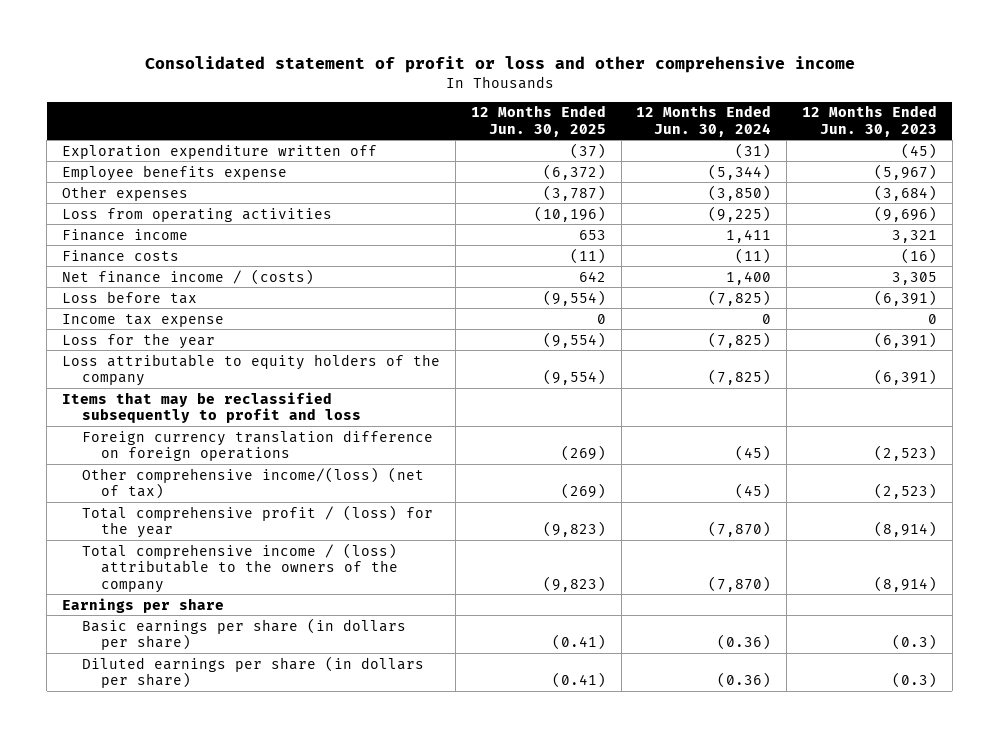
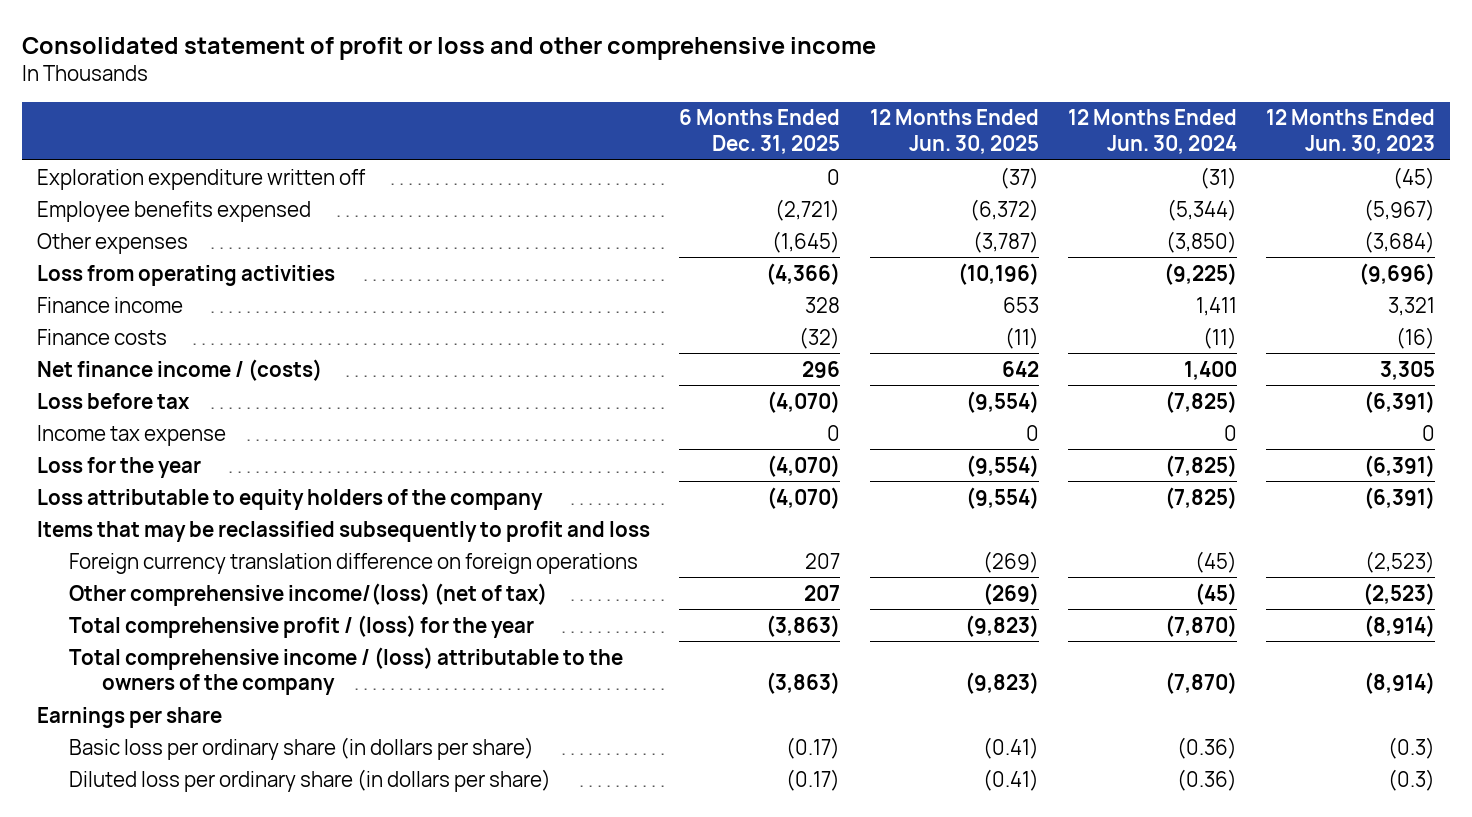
none -> [679,109,841,155] 6 Months Ended Dec. 31, 2025
[62,164,288,181] Employee benefits expense -> [36,200,311,222] Employee benefits expensed
[81,617,406,651] Basic earnings per share (in dollars per share) -> [69,736,535,760] Basic loss per ordinary share (in dollars per share)
[81,655,424,689] Diluted earnings per share (in dollars per share) -> [69,768,552,792] Diluted loss per ordinary share (in dollars per share)

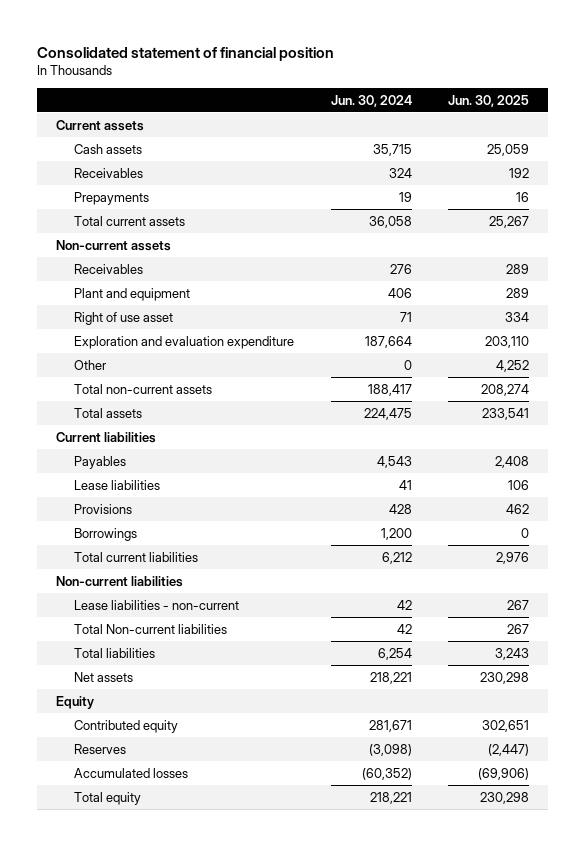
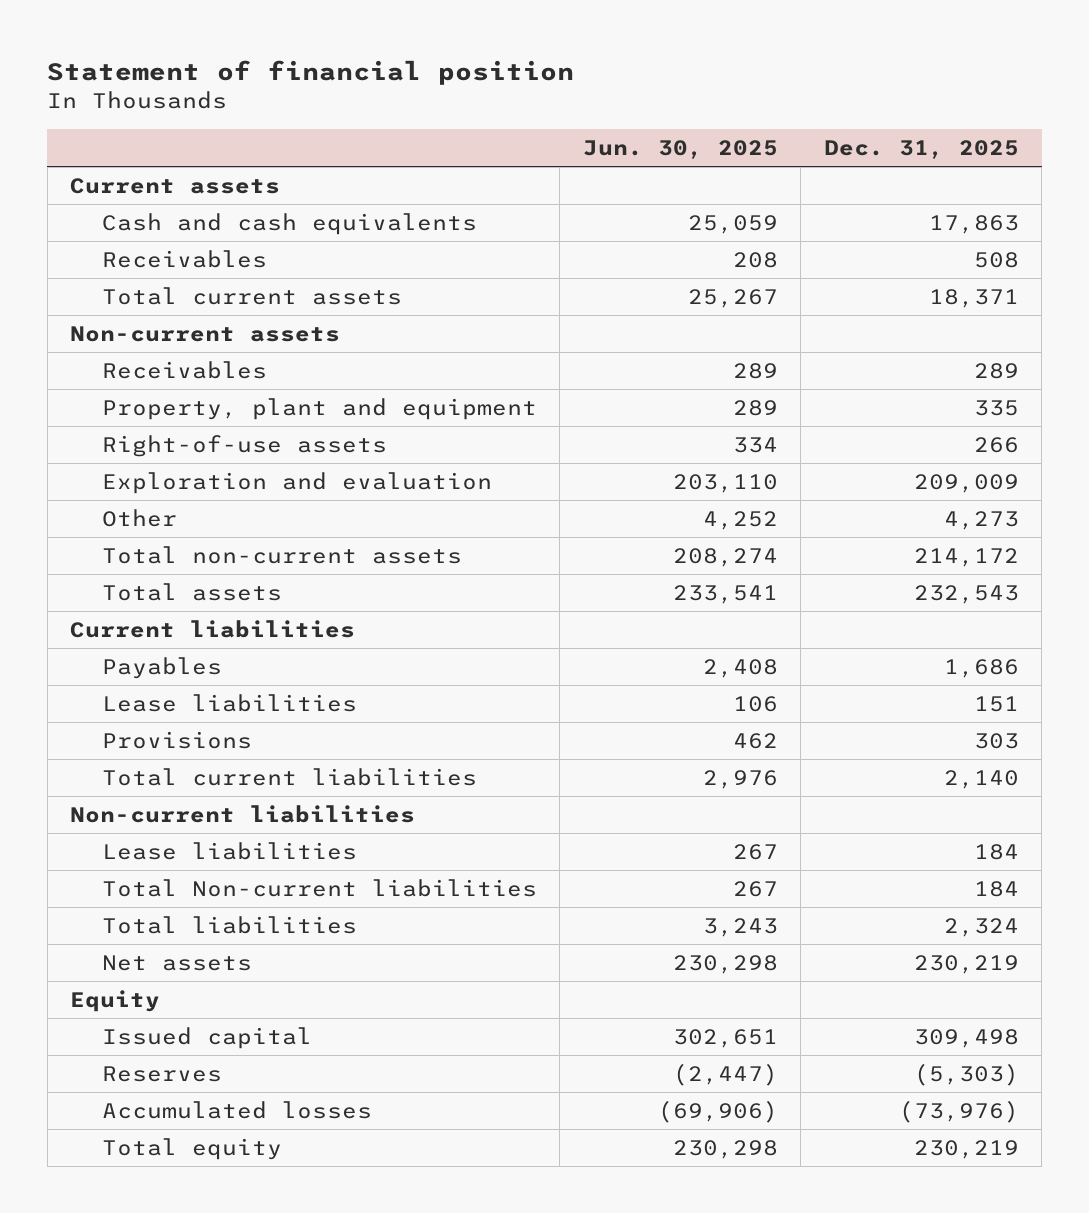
[37,46,335,61] Consolidated statement of financial position -> [47,59,575,85] Statement of financial position
[330,94,412,107] Jun. 30, 2024 -> none
none -> [823,140,1019,160] Dec. 31, 2025
[73,191,149,205] Prepayments -> none
[73,143,142,154] Cash assets -> [101,212,477,235] Cash and cash equivalents
[509,167,530,178] 192 -> [732,251,778,268] 208
[73,287,190,301] Plant and equipment -> [101,397,537,420] Property, plant and equipment
[73,311,173,325] Right of use asset -> [101,434,387,457] Right-of-use assets
[73,335,294,349] Exploration and evaluation expenditure -> [101,471,492,494] Exploration and evaluation
[73,527,137,541] Borrowings -> none
[73,599,239,610] Lease liabilities - non-current -> [101,841,357,860] Lease liabilities
[73,719,178,733] Contributed equity -> [101,1026,312,1049] Issued capital

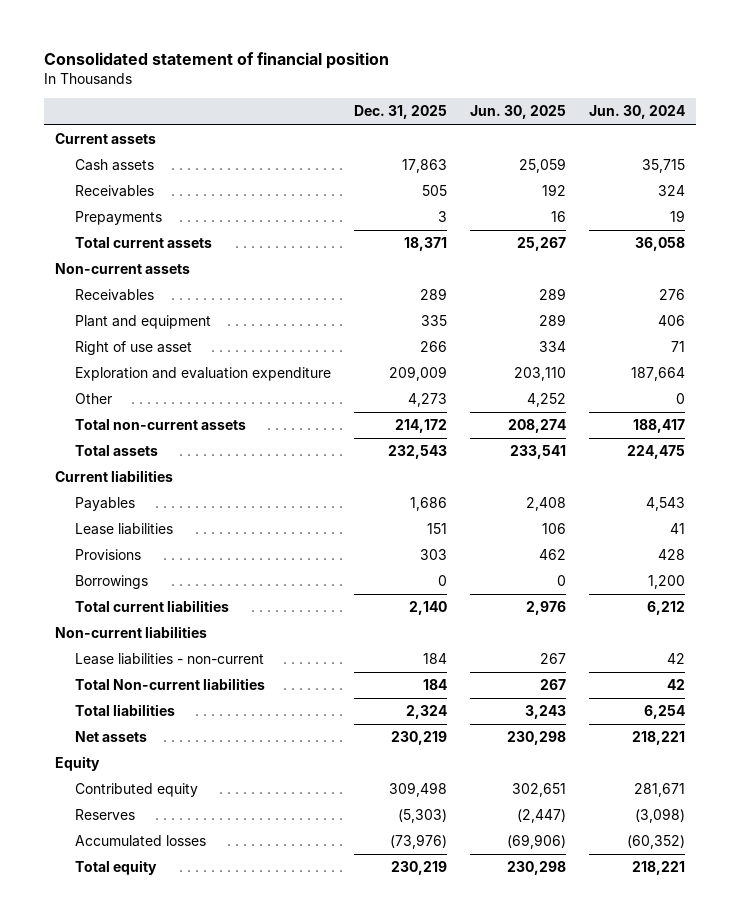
[47,59,575,85] Statement of financial position -> [43,52,389,70] Consolidated statement of financial position
none -> [588,105,685,120] Jun. 30, 2024
[101,212,477,235] Cash and cash equivalents -> [75,159,155,172] Cash assets
[732,251,778,268] 208 -> [541,184,566,197] 192
[973,251,1019,268] 508 -> [422,185,448,197] 505
none -> [75,211,163,226] Prepayments
[101,397,537,420] Property, plant and equipment -> [75,315,212,330] Plant and equipment
[101,434,387,457] Right-of-use assets -> [75,341,193,356] Right of use asset
[101,471,492,494] Exploration and evaluation -> [75,367,332,382] Exploration and evaluation expenditure
none -> [75,575,149,590] Borrowings
[101,841,357,860] Lease liabilities -> [75,653,265,666] Lease liabilities - non-current
[101,1026,312,1049] Issued capital -> [75,783,199,798] Contributed equity

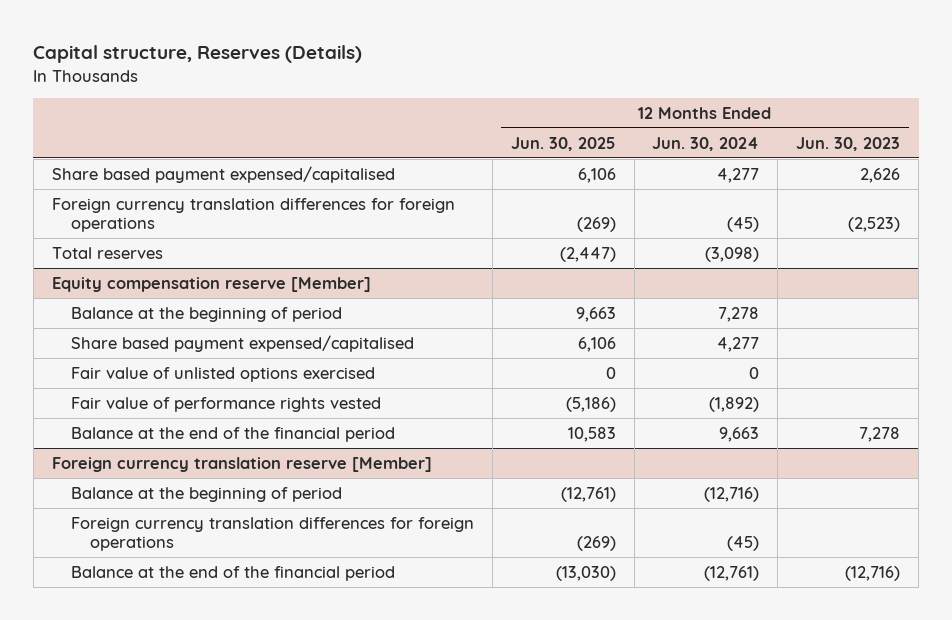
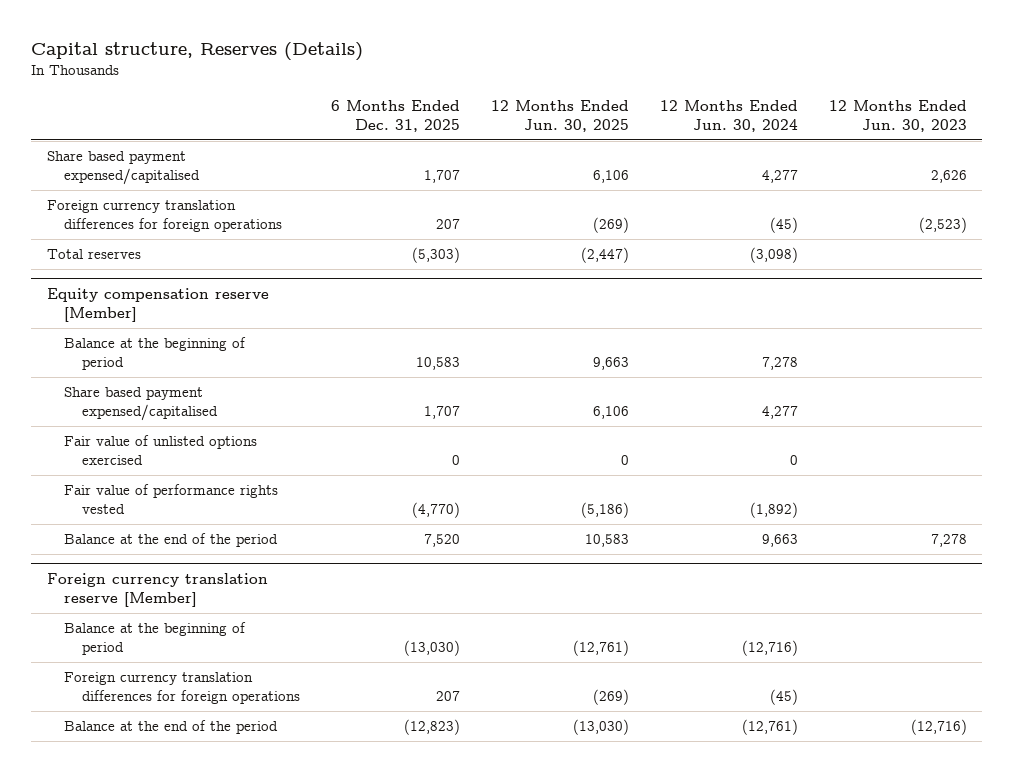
none -> [330,99,460,132] 6 Months Ended Dec. 31, 2025
[70,426,395,442] Balance at the end of the financial period -> [64,533,279,548] Balance at the end of the period
[70,565,395,581] Balance at the end of the financial period -> [64,720,279,735] Balance at the end of the period

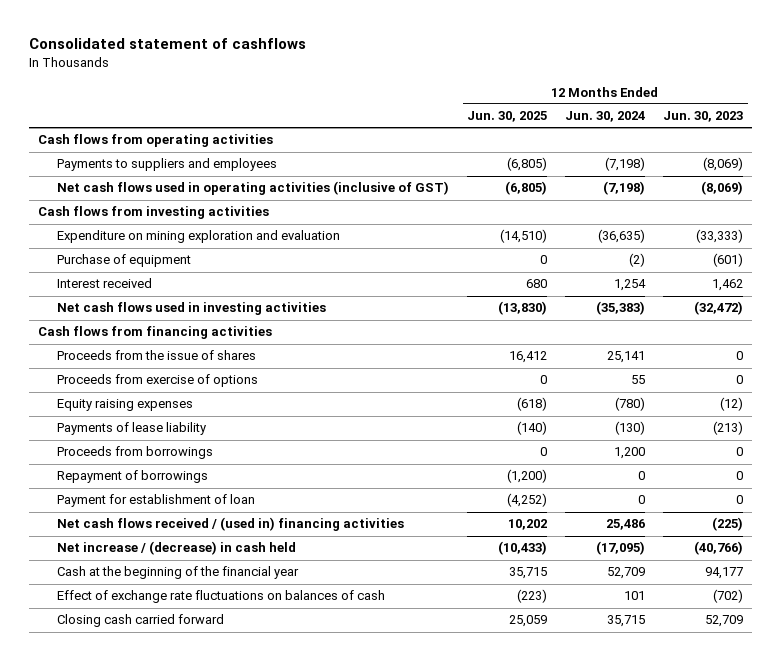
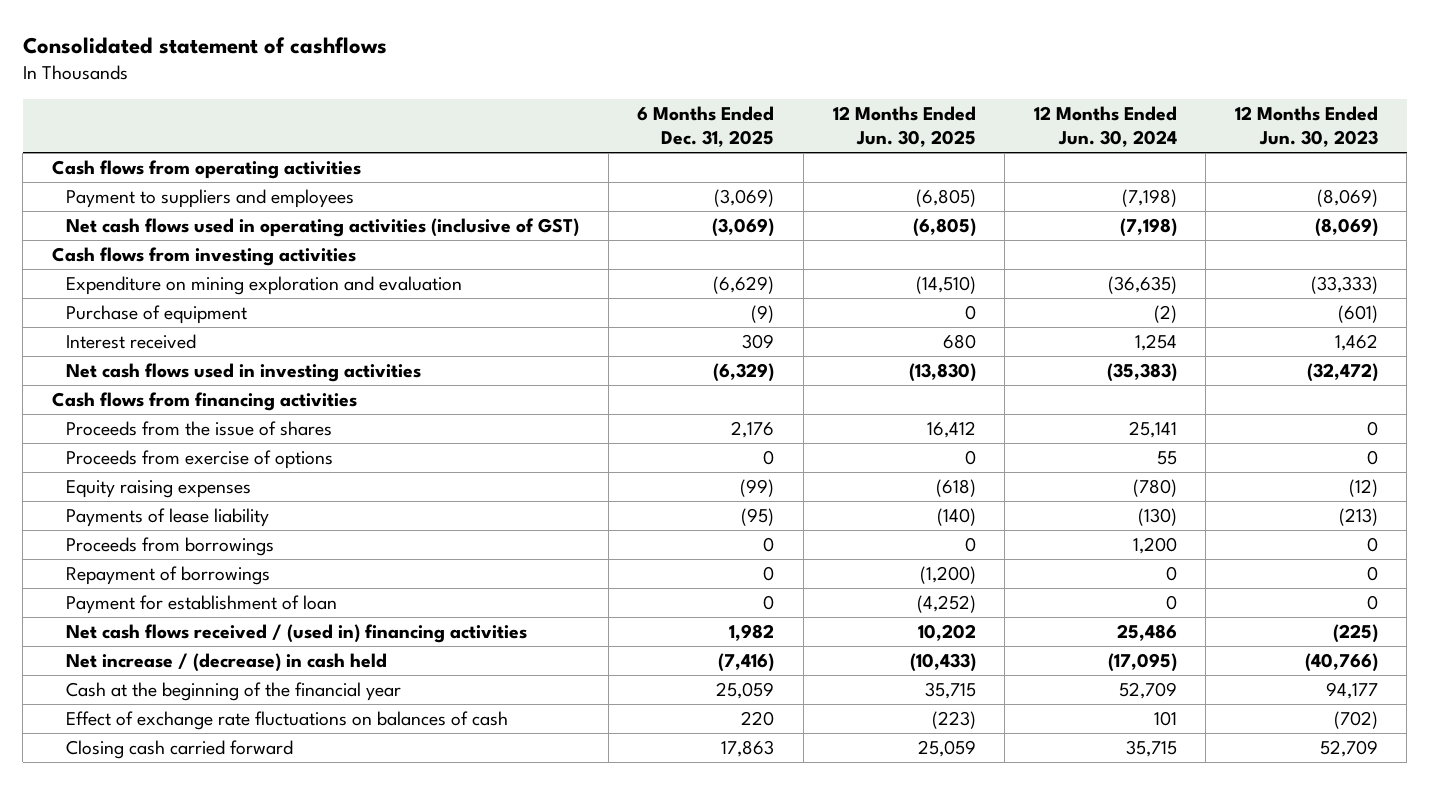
none -> [637,105,775,147] 6 Months Ended Dec. 31, 2025
[57,158,278,172] Payments to suppliers and employees -> [66,189,355,209] Payment to suppliers and employees

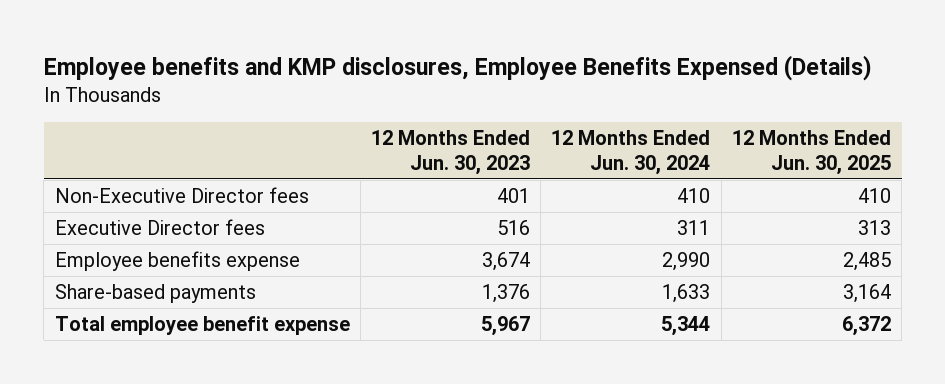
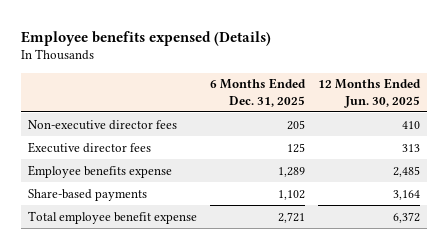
[43,54,872,81] Employee benefits and KMP disclosures, Employee Benefits Expensed (Details) -> [20,30,271,46] Employee benefits expensed (Details)
[370,130,530,175] 12 Months Ended Jun. 30, 2023 -> none
[551,130,711,175] 12 Months Ended Jun. 30, 2024 -> none
none -> [209,78,306,108] 6 Months Ended Dec. 31, 2025
[54,187,309,204] Non-Executive Director fees -> [27,119,177,130] Non-executive director fees
[54,219,265,236] Executive Director fees -> [27,141,151,153] Executive director fees

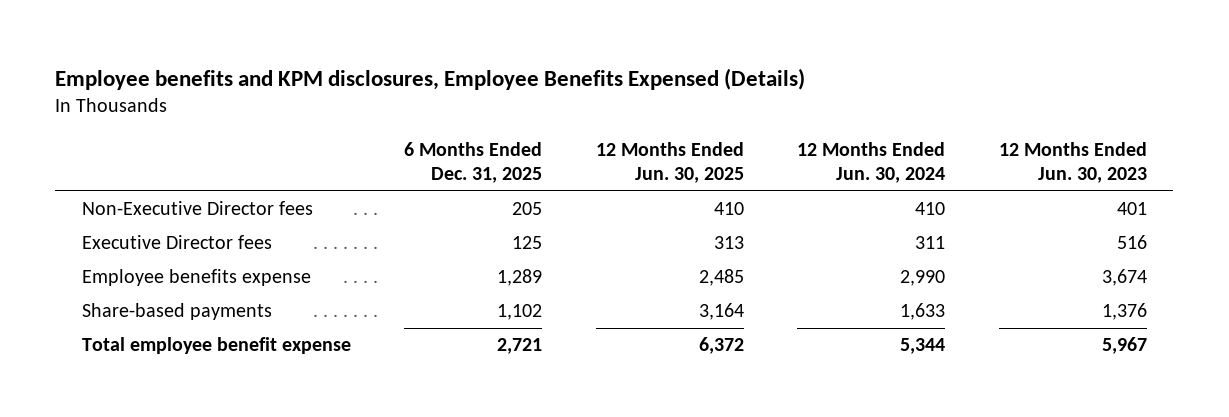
[20,30,271,46] Employee benefits expensed (Details) -> [55,67,806,90] Employee benefits and KPM disclosures, Employee Benefits Expensed (Details)
none -> [797,141,946,184] 12 Months Ended Jun. 30, 2024
none -> [998,141,1147,184] 12 Months Ended Jun. 30, 2023
[27,119,177,130] Non-executive director fees -> [82,201,314,216] Non-Executive Director fees
[27,141,151,153] Executive director fees -> [82,235,273,250] Executive Director fees

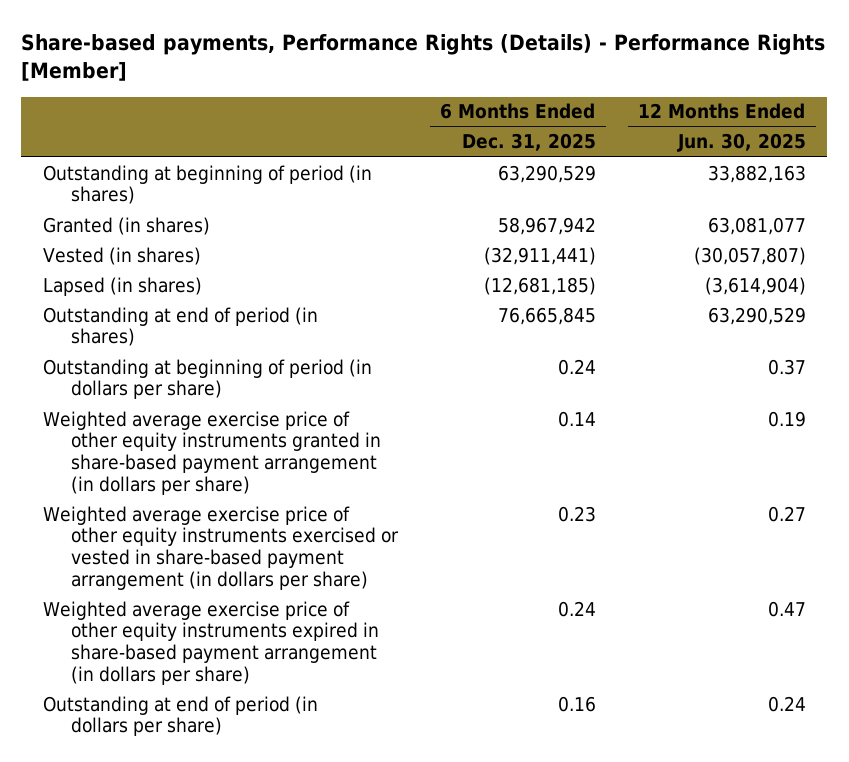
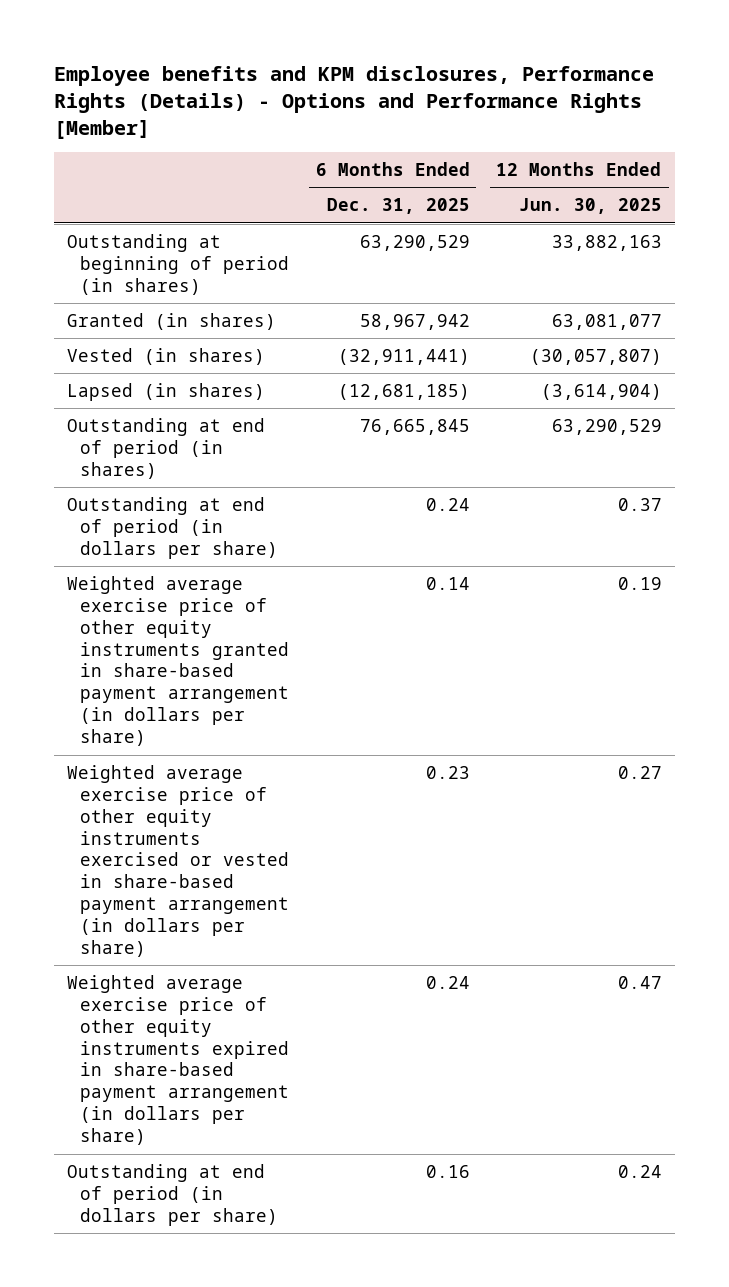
[21,33,826,82] Share-based payments, Performance Rights (Details) - Performance Rights [Member] -> [53,65,654,139] Employee benefits and KPM disclosures, Performance Rights (Details) - Options and Performance Rights [Member]
[42,358,372,400] Outstanding at beginning of period (in dollars per share) -> [67,496,278,559] Outstanding at end of period (in dollars per share)

